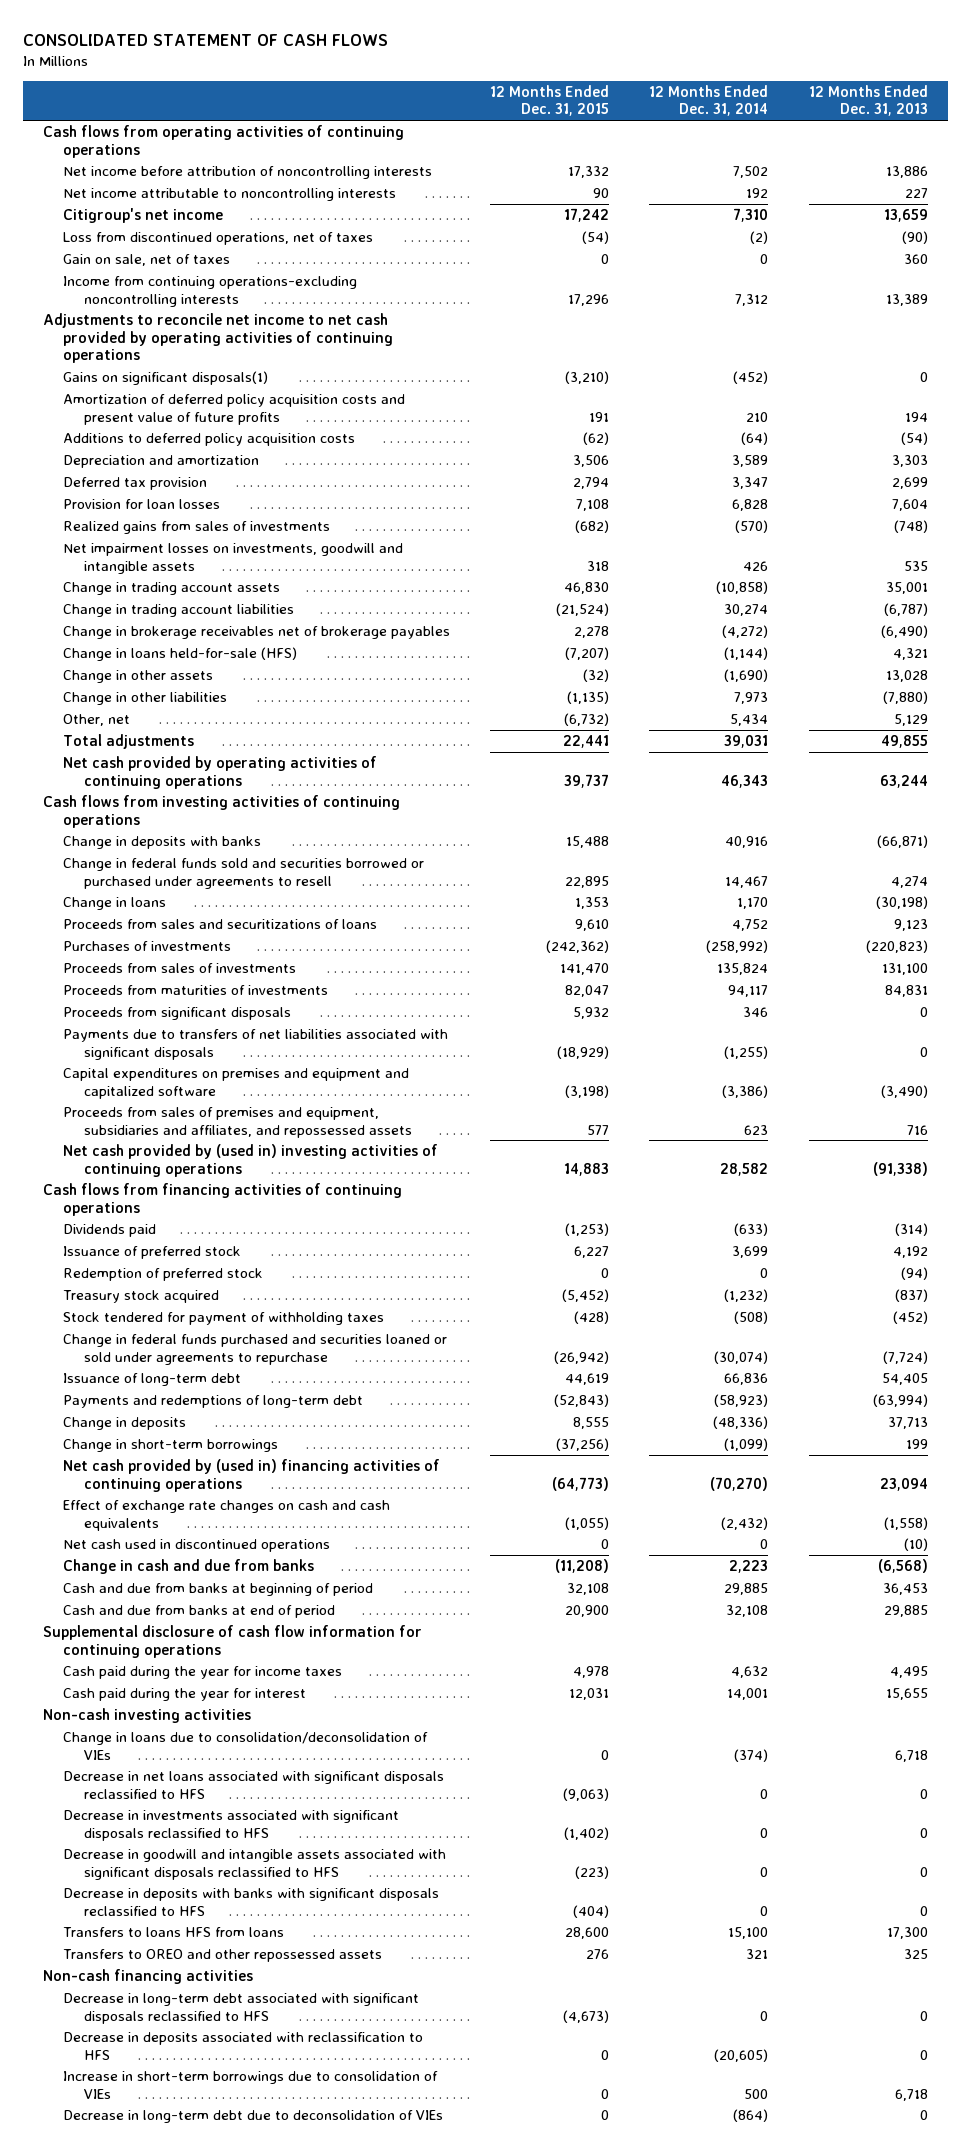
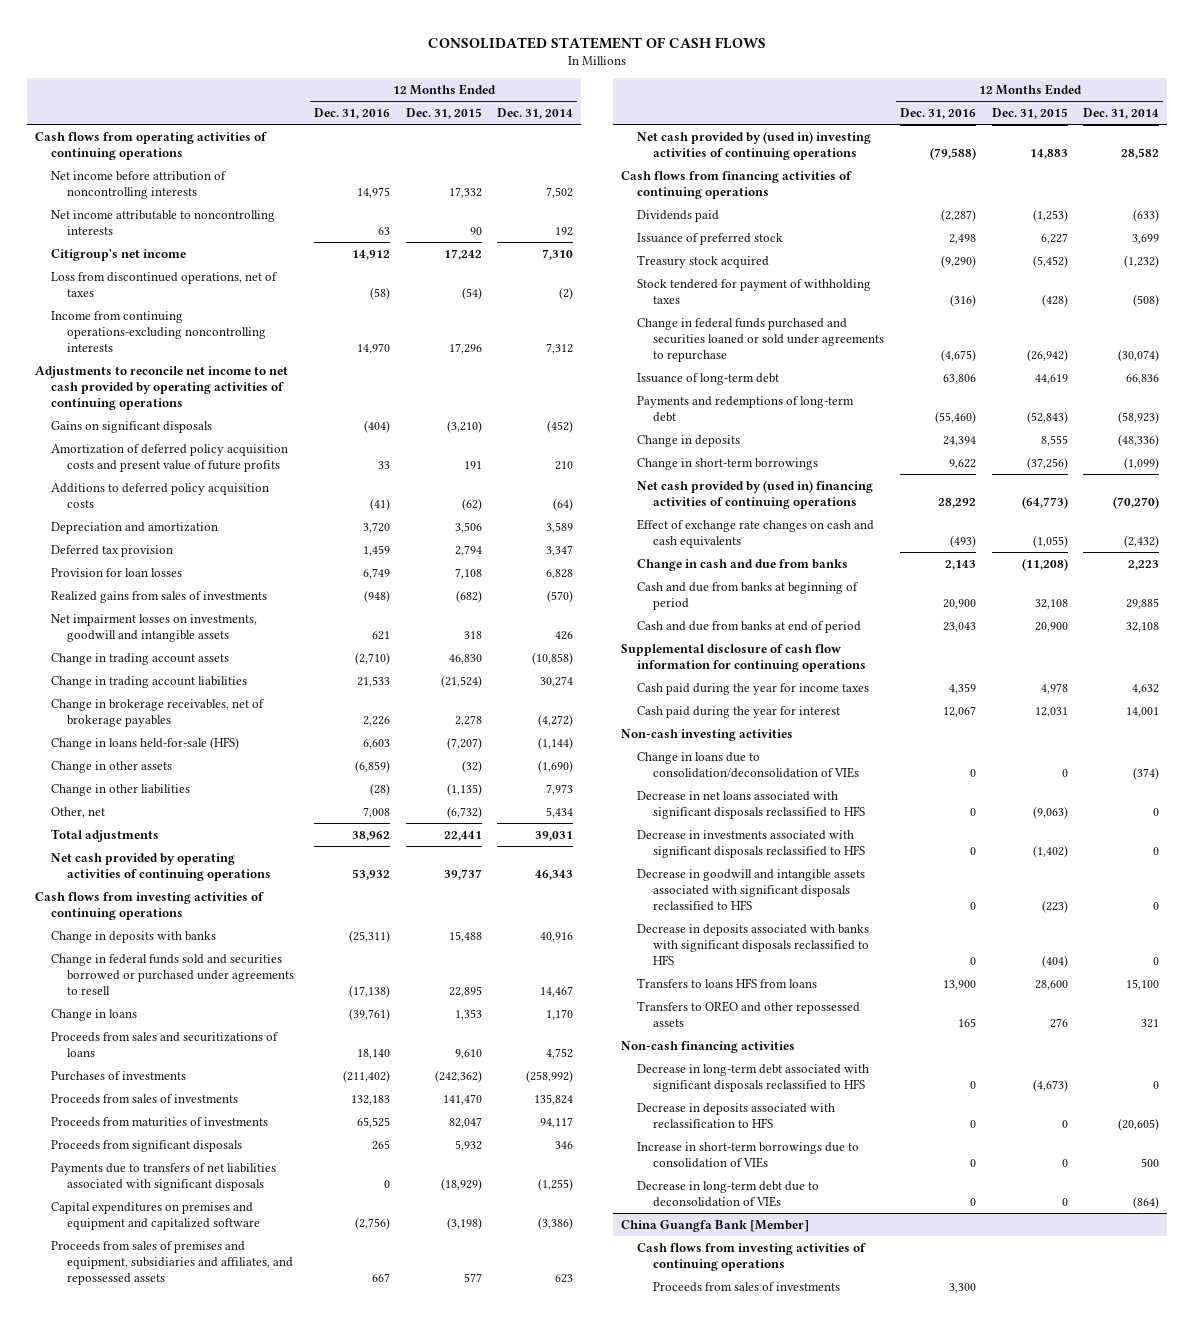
[808,84,928,117] 12 Months Ended Dec. 31, 2013 -> none
none -> [313,107,390,119] Dec. 31, 2016
[63,253,231,266] Gain on sale, net of taxes -> none
[63,370,269,385] Gains on significant disposals(1) -> [51,420,213,433] Gains on significant disposals
[63,625,451,639] Change in brokerage receivables net of brokerage payables -> [51,698,266,727] Change in brokerage receivables, net of brokerage payables
[63,1267,264,1281] Redemption of preferred stock -> none
[63,1538,331,1552] Net cash used in discontinued operations -> none
[63,1887,440,1916] Decrease in deposits with banks with significant disposals reclassified to HFS -> [637,923,870,965] Decrease in deposits associated with banks with significant disposals reclassified to HFS
none -> [621,1219,810,1232] China Guangfa Bank [Member]
none -> [637,1242,867,1271] Cash flows from investing activities of continuing operations
none -> [653,1281,841,1292] Proceeds from sales of investments

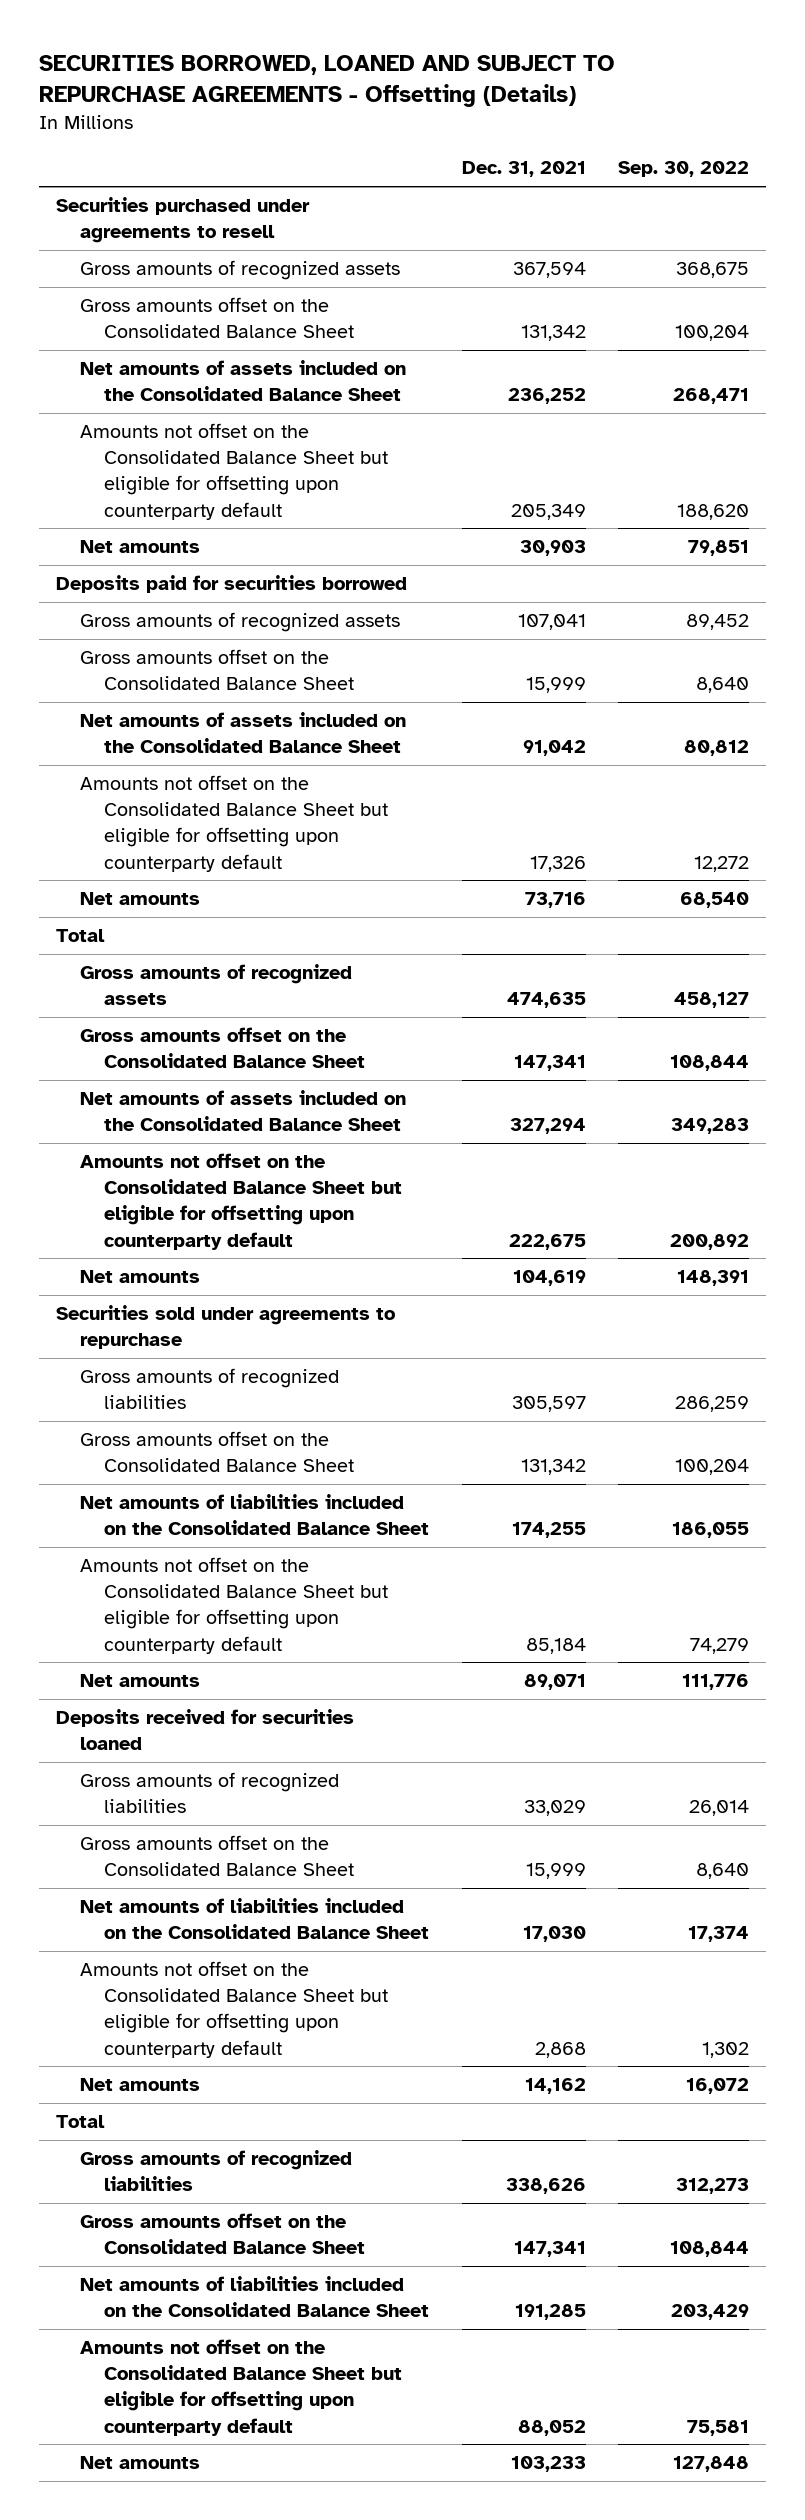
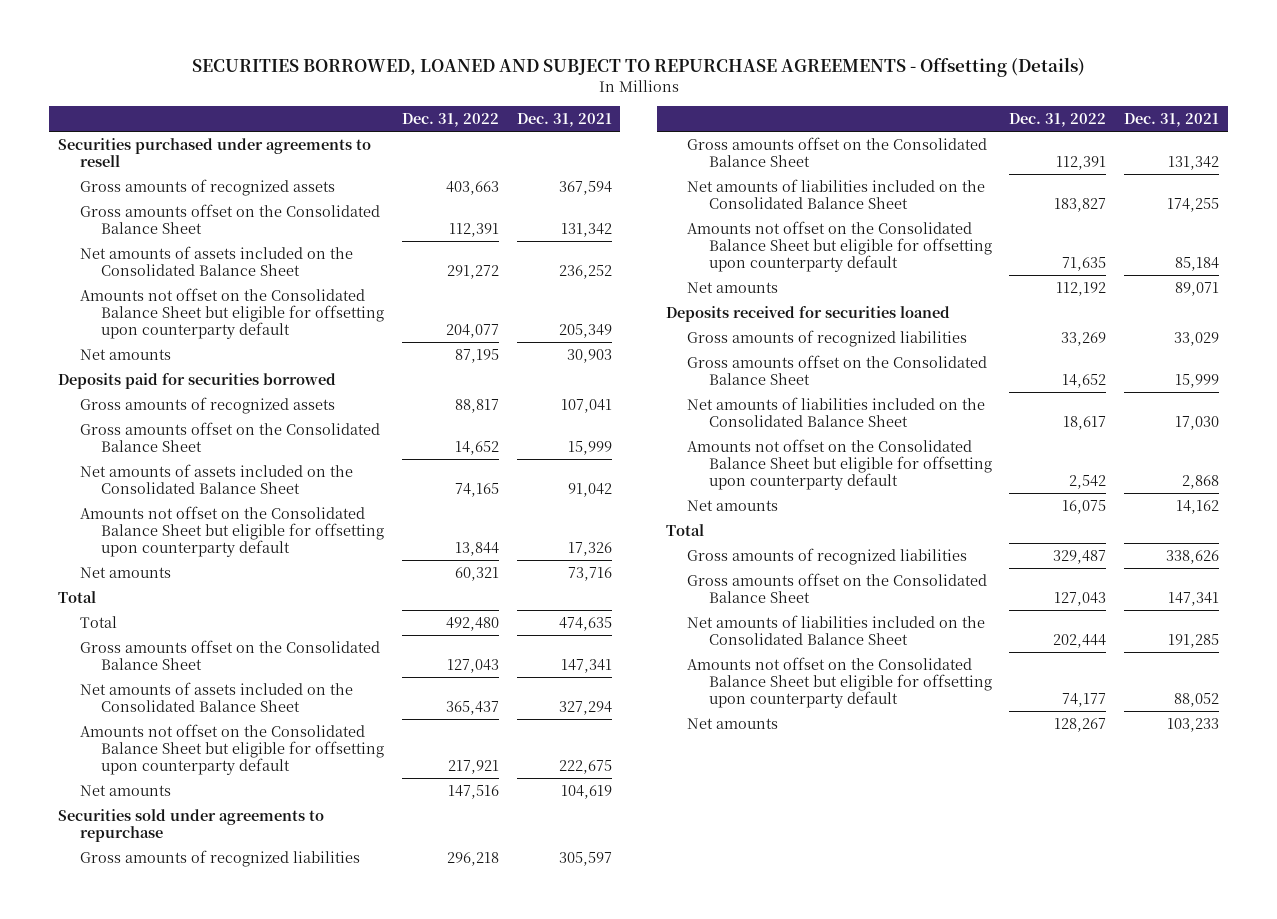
[618,161,750,178] Sep. 30, 2022 -> none
none -> [401,113,499,128] Dec. 31, 2022
[79,964,352,1006] Gross amounts of recognized assets -> [79,615,117,628] Total

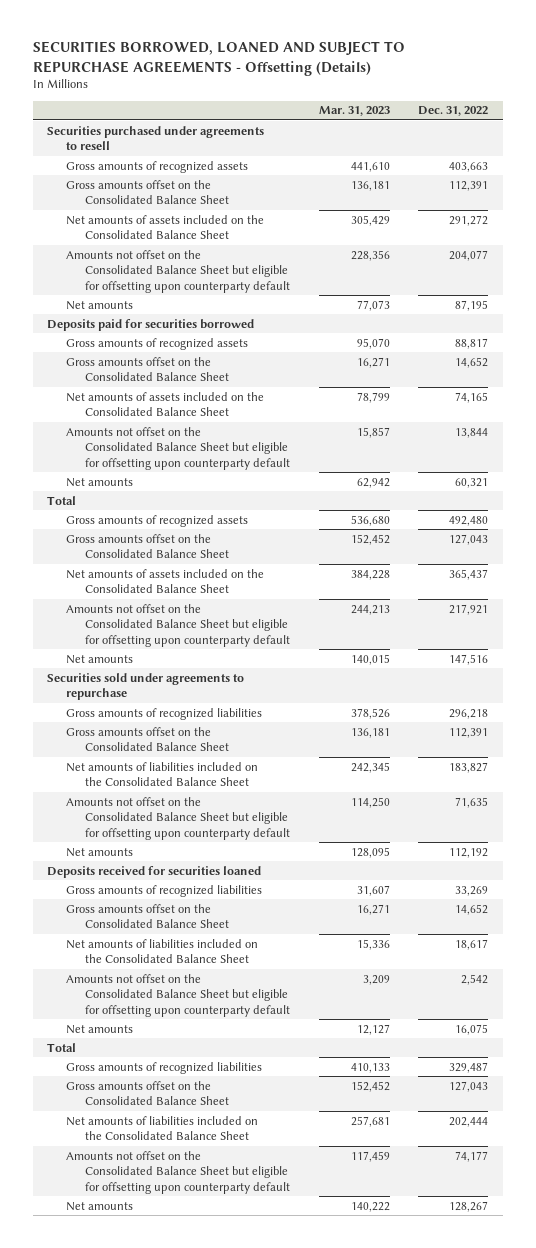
[516,113,612,128] Dec. 31, 2021 -> none
none -> [318,106,390,117] Mar. 31, 2023
[79,615,117,628] Total -> [66,514,249,527] Gross amounts of recognized assets

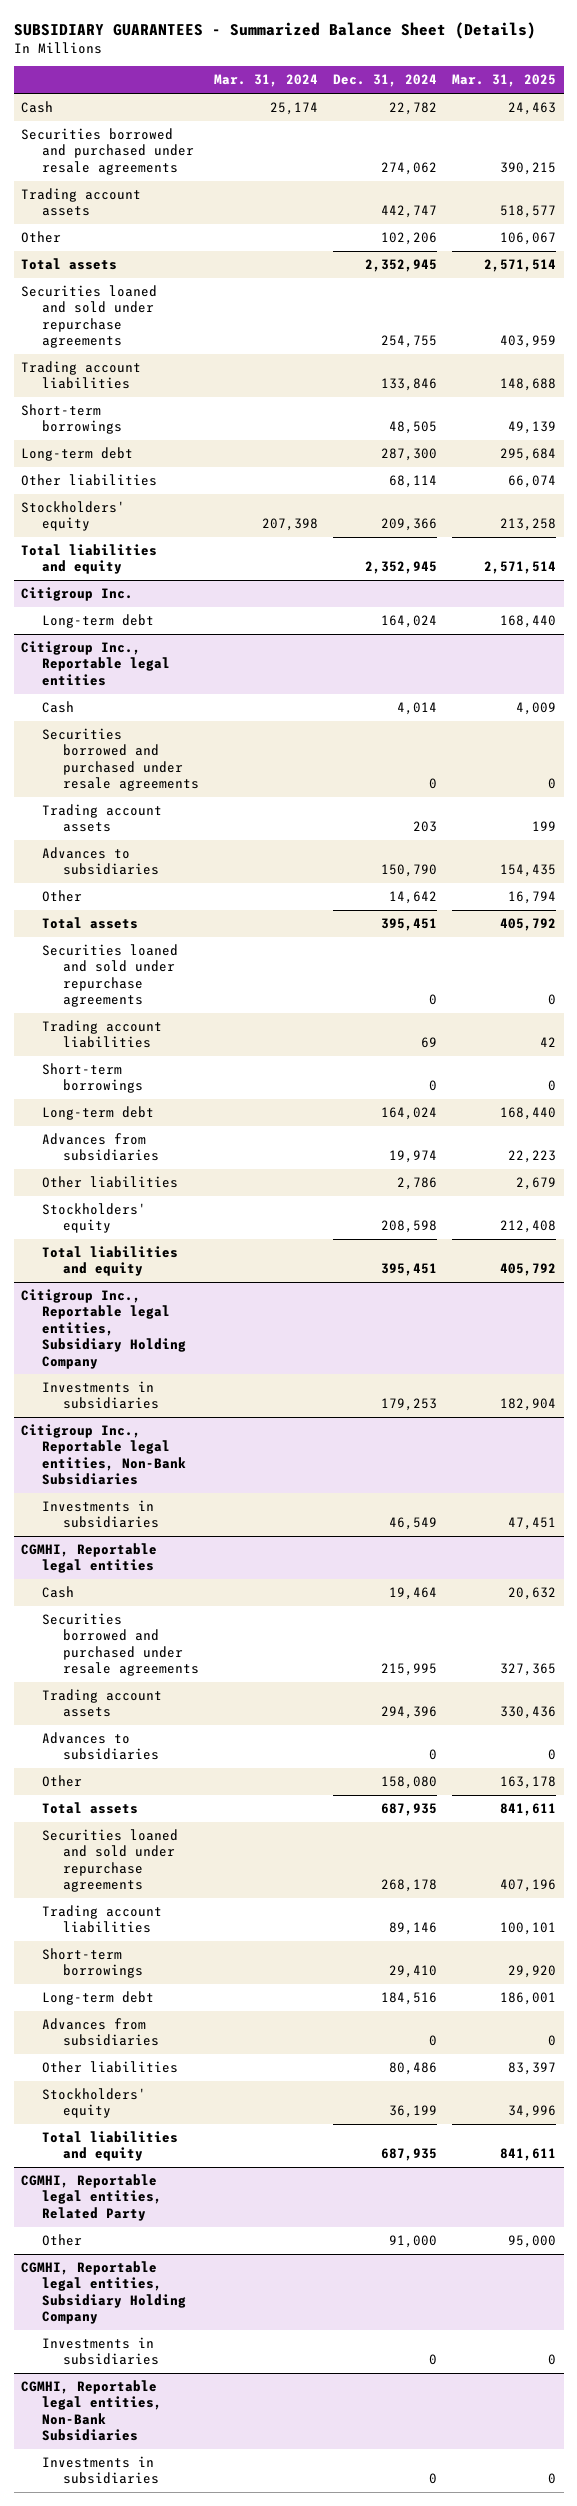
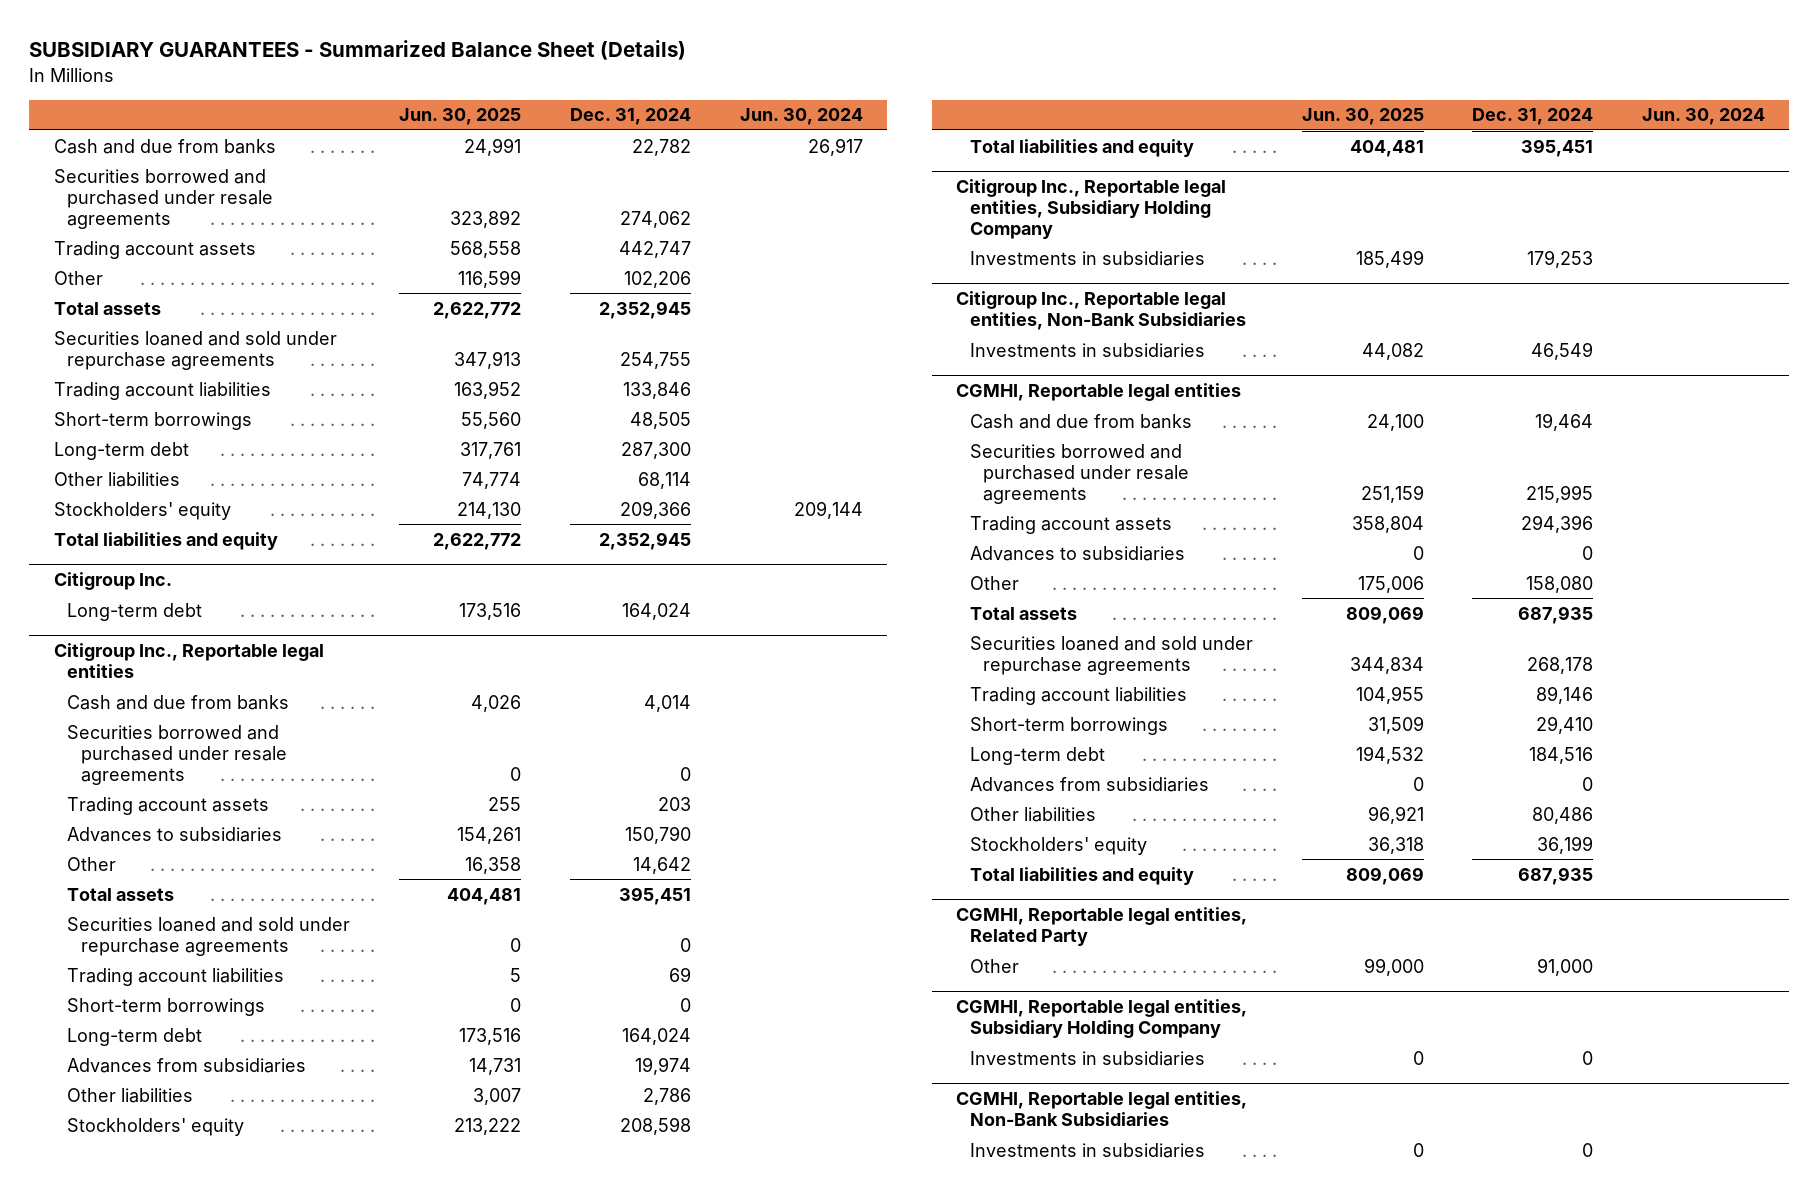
[214,74,319,88] Mar. 31, 2024 -> none
[452,74,557,88] Mar. 31, 2025 -> none
none -> [399,108,522,126] Jun. 30, 2025
none -> [739,108,863,126] Jun. 30, 2024
[21,101,54,114] Cash -> [53,138,276,154] Cash and due from banks
[42,701,75,714] Cash -> [67,694,290,710] Cash and due from banks
[42,1586,75,1599] Cash -> [969,413,1192,429] Cash and due from banks

